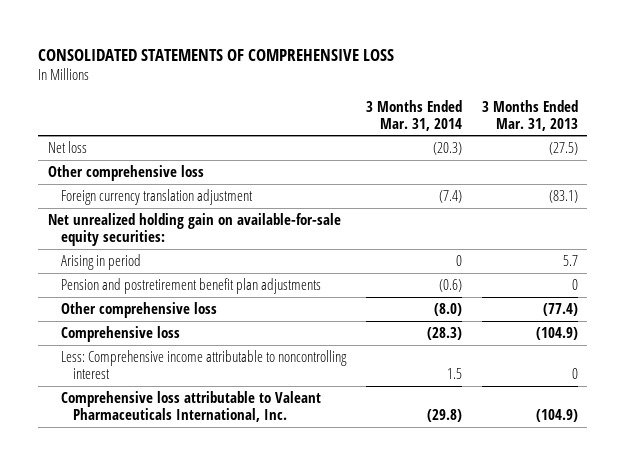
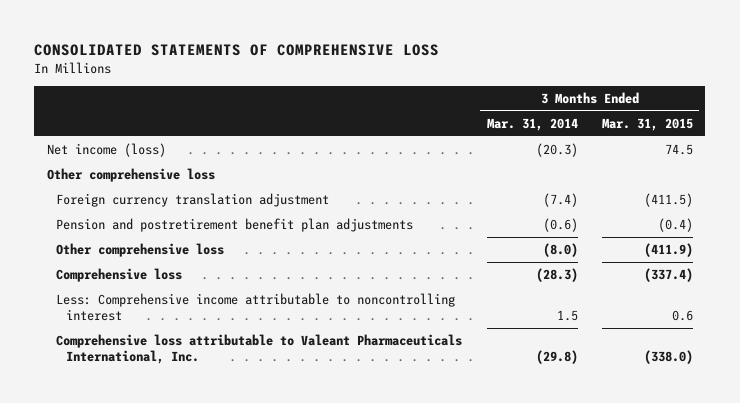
[481,99,578,131] 3 Months Ended Mar. 31, 2013 -> none
none -> [602,117,694,131] Mar. 31, 2015
[48,140,88,153] Net loss -> [46,143,166,158] Net income (loss)
[48,212,342,246] Net unrealized holding gain on available-for-sale equity securities: -> none
[60,253,141,270] Arising in period -> none

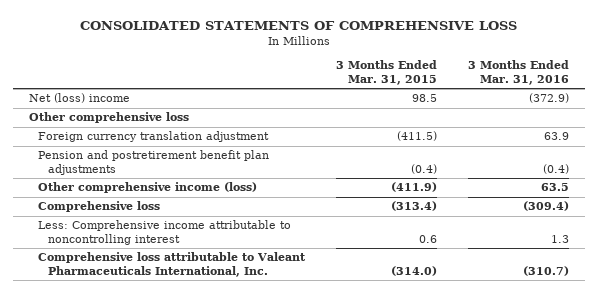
[486,117,578,131] Mar. 31, 2014 -> none
none -> [468,60,570,85] 3 Months Ended Mar. 31, 2016
[46,143,166,158] Net income (loss) -> [28,93,130,104] Net (loss) income
[665,144,694,156] 74.5 -> [412,94,438,103] 98.5
[56,243,225,258] Other comprehensive loss -> [38,182,258,194] Other comprehensive income (loss)
[644,268,694,283] (337.4) -> [391,201,438,212] (313.4)
[644,350,694,365] (338.0) -> [391,265,438,276] (314.0)

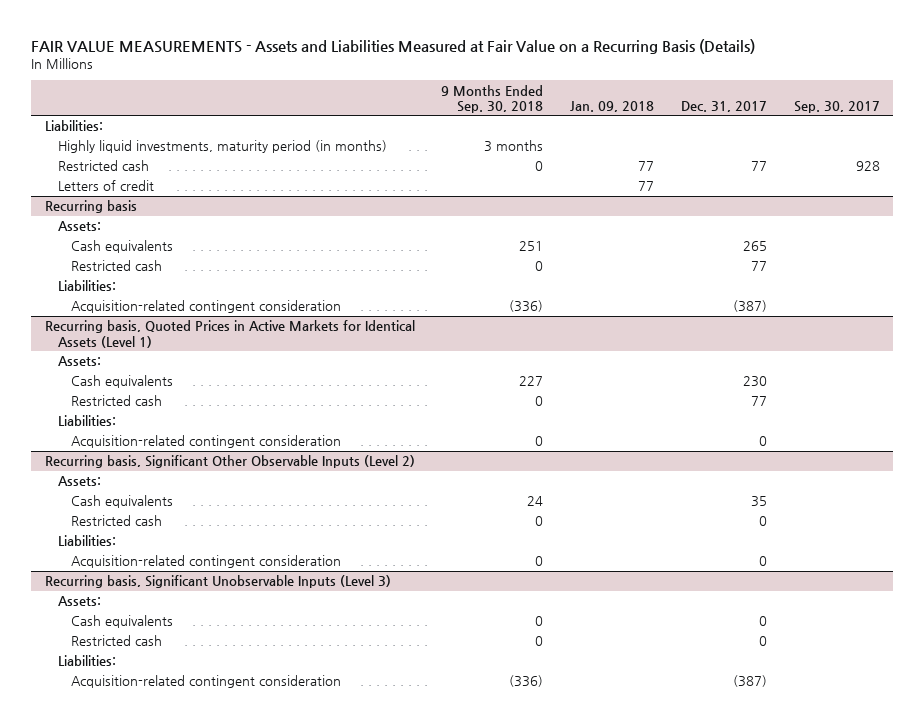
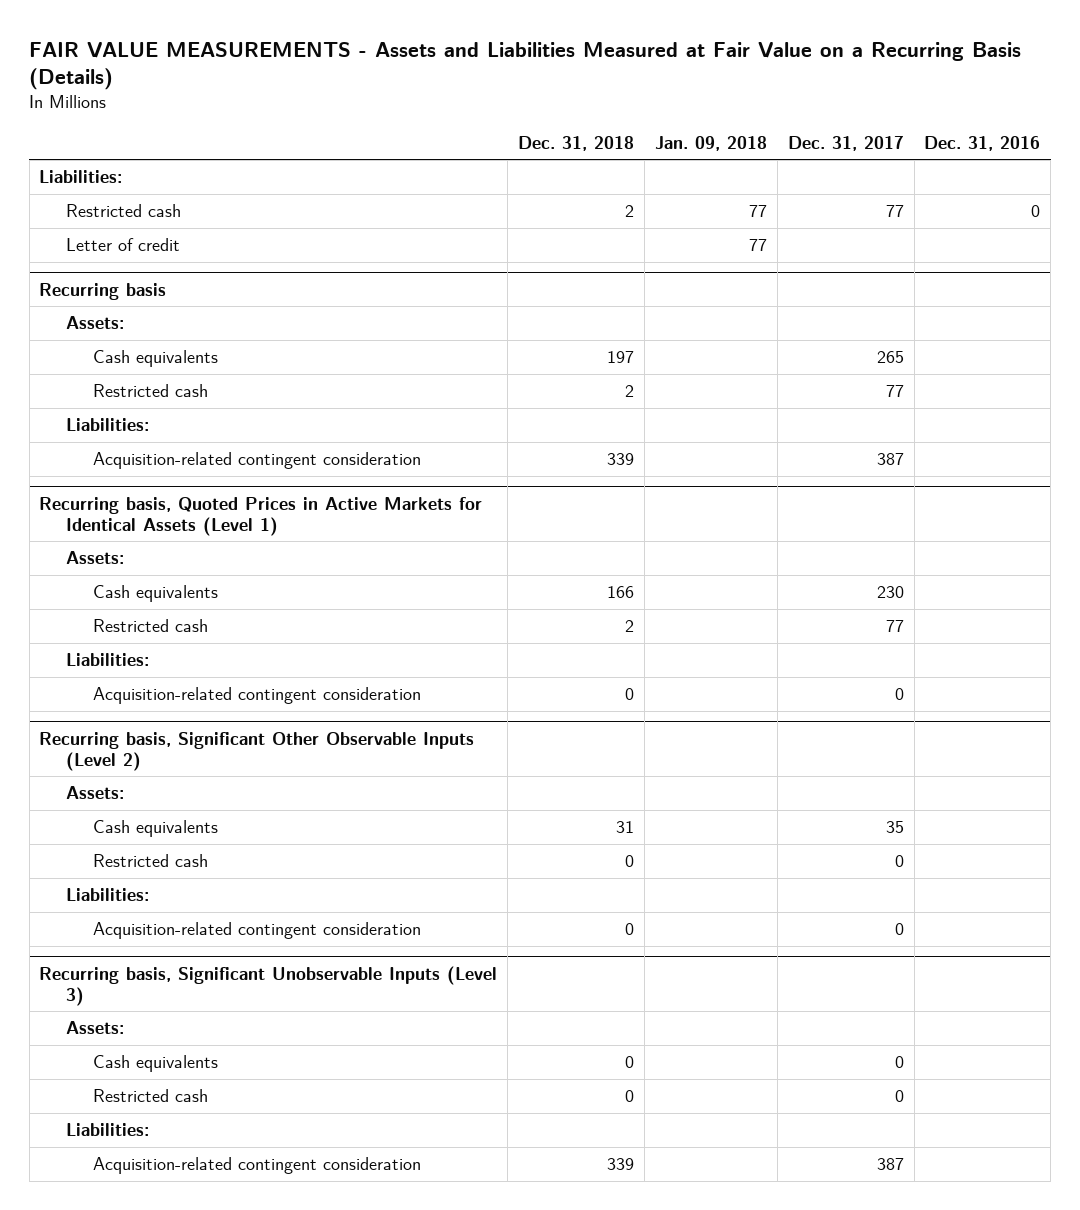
[441,84,544,113] 9 Months Ended Sep. 30, 2018 -> none
[793,100,880,113] Sep. 30, 2017 -> none
none -> [518,135,635,151] Dec. 31, 2018
none -> [924,135,1041,151] Dec. 31, 2016
[57,140,387,154] Highly liquid investments, maturity period (in months) -> none
[57,180,154,192] Letters of credit -> [66,237,181,251] Letter of credit
[732,300,767,313] (387) -> [876,452,904,465] 387
[732,675,767,688] (387) -> [876,1157,904,1170] 387

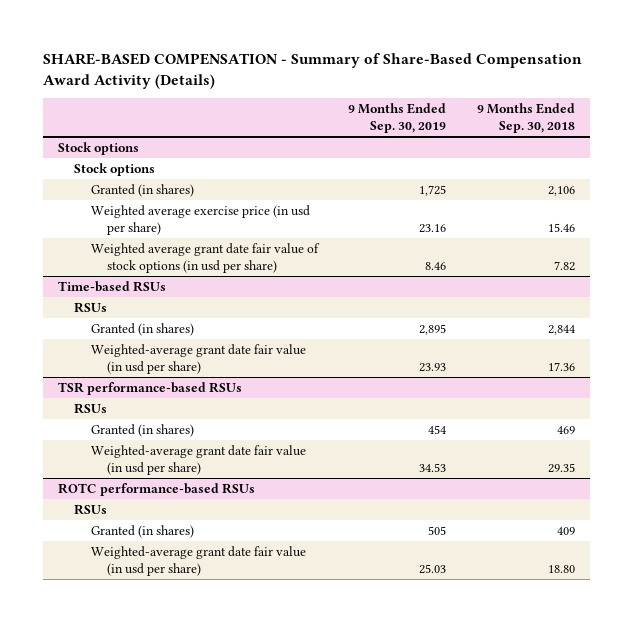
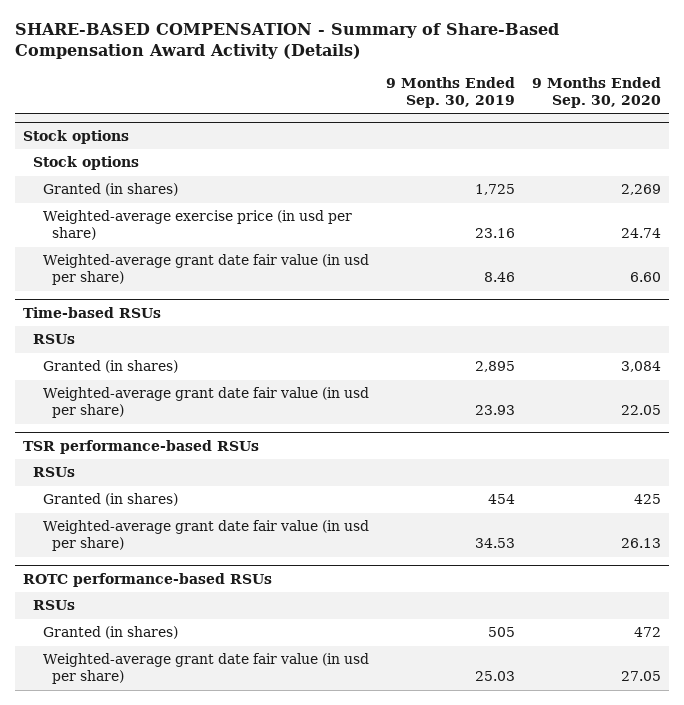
[476,103,575,134] 9 Months Ended Sep. 30, 2018 -> none
none -> [531,77,661,108] 9 Months Ended Sep. 30, 2020
[90,204,310,236] Weighted average exercise price (in usd per share) -> [42,210,352,240] Weighted-average exercise price (in usd per share)
[90,242,320,274] Weighted average grant date fair value of stock options (in usd per share) -> [42,254,369,285] Weighted-average grant date fair value (in usd per share)

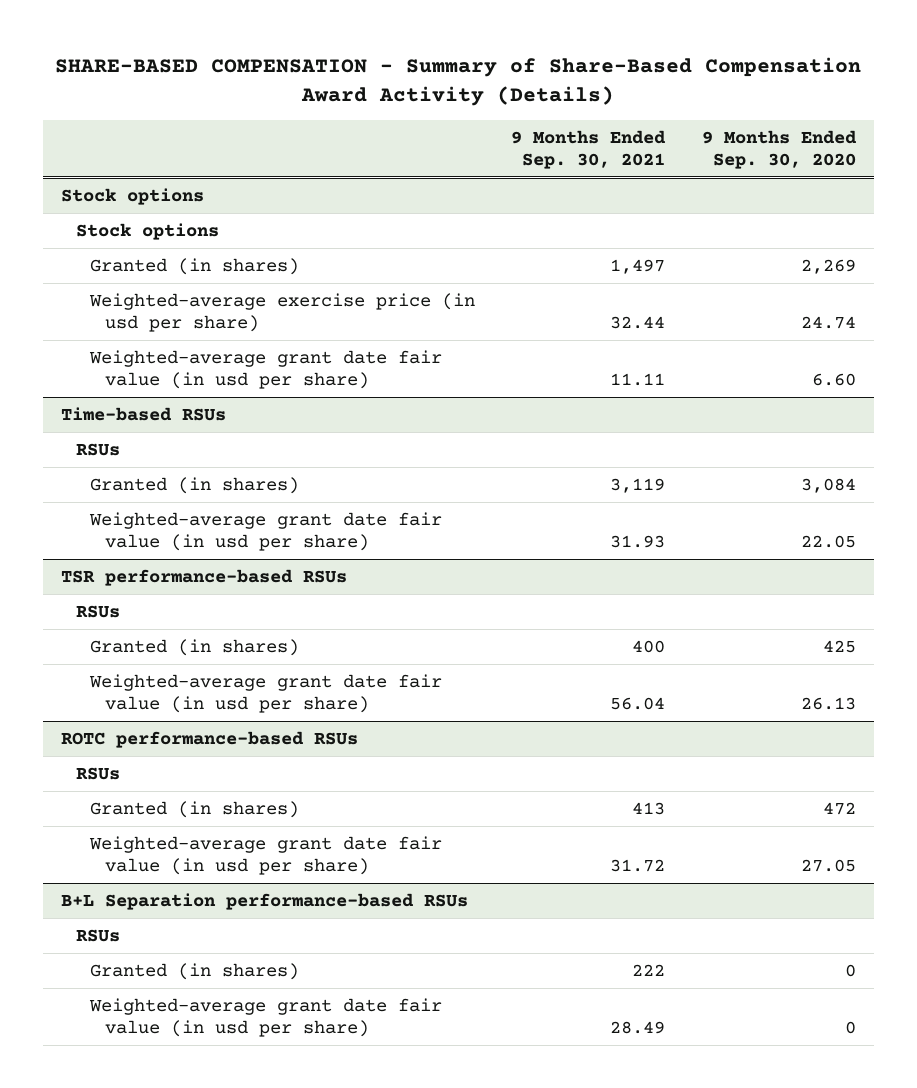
[385,77,515,108] 9 Months Ended Sep. 30, 2019 -> none
none -> [511,129,667,169] 9 Months Ended Sep. 30, 2021
none -> [61,892,469,910] B+L Separation performance-based RSUs
none -> [75,928,120,942] RSUs
none -> [90,962,300,980] Granted (in shares)
none -> [89,997,443,1037] Weighted-average grant date fair value (in usd per share)

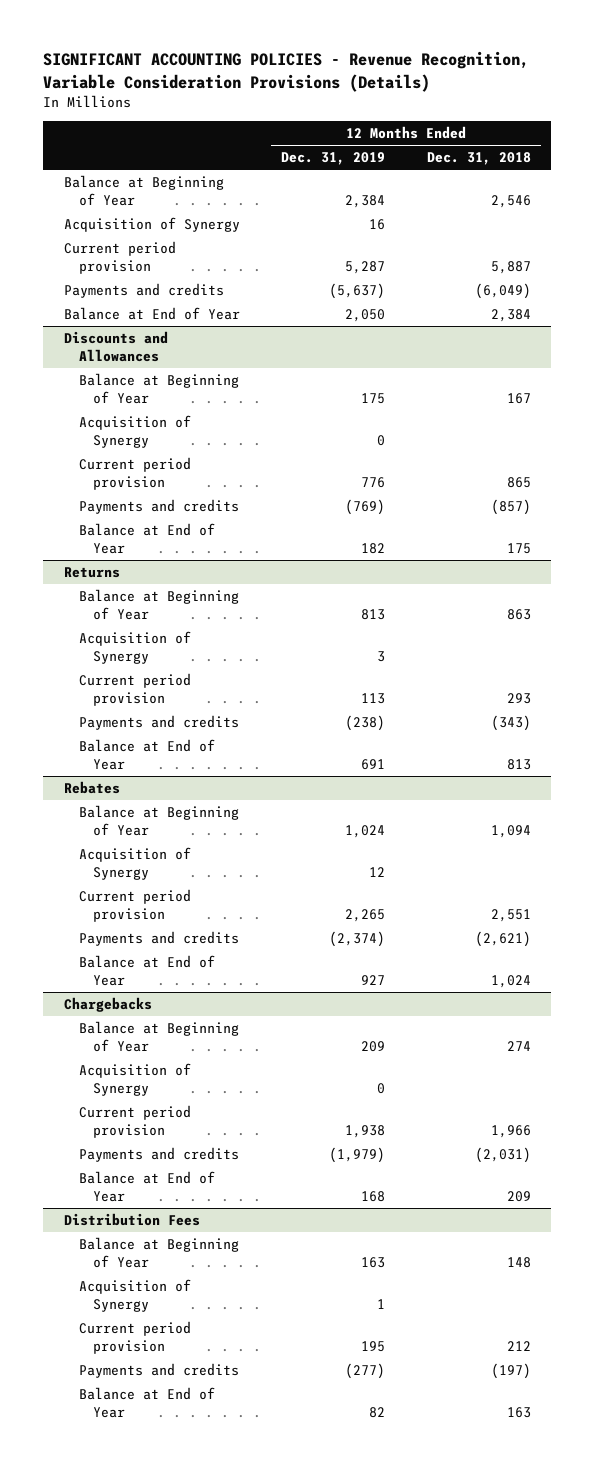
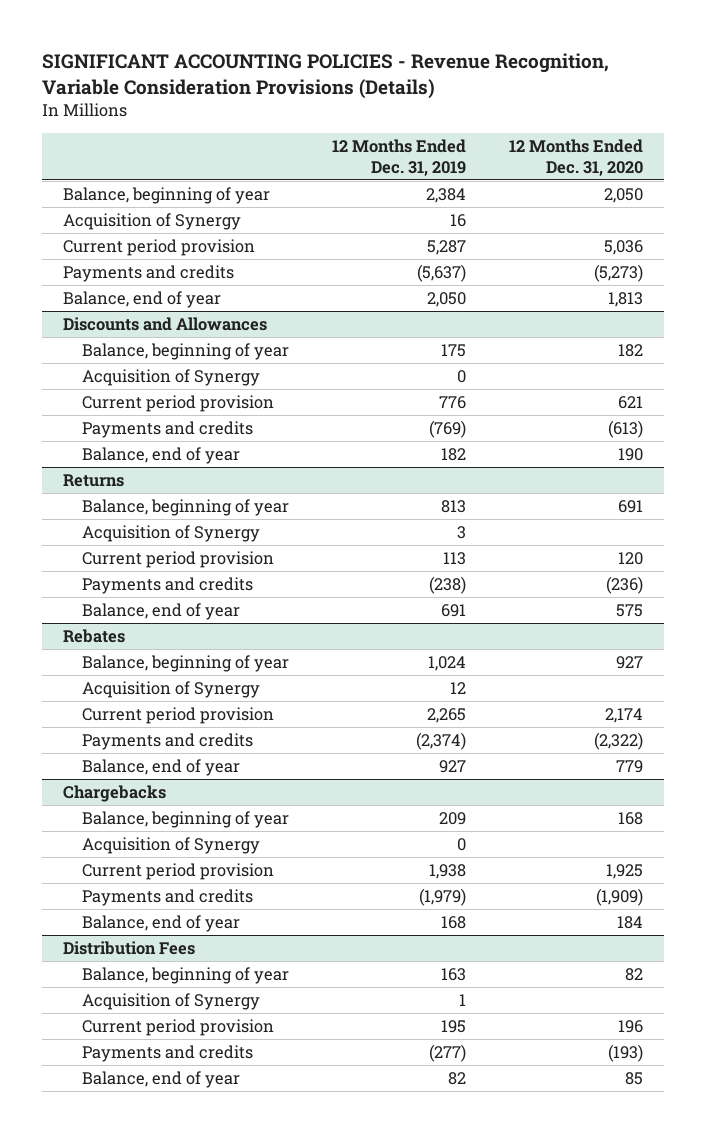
[426,152,531,166] Dec. 31, 2018 -> none
none -> [508,138,643,176] 12 Months Ended Dec. 31, 2020
[64,175,225,206] Balance at Beginning of Year -> [63,186,271,204] Balance, beginning of year
[64,307,241,321] Balance at End of Year -> [63,290,222,308] Balance, end of year
[78,373,239,404] Balance at Beginning of Year -> [81,342,289,360] Balance, beginning of year
[78,523,215,554] Balance at End of Year -> [81,446,240,464] Balance, end of year
[78,589,239,620] Balance at Beginning of Year -> [81,498,289,516] Balance, beginning of year
[78,739,215,770] Balance at End of Year -> [81,602,240,620] Balance, end of year
[78,805,239,836] Balance at Beginning of Year -> [81,654,289,672] Balance, beginning of year
[78,955,215,986] Balance at End of Year -> [81,758,240,776] Balance, end of year
[78,1021,239,1052] Balance at Beginning of Year -> [81,810,289,828] Balance, beginning of year
[78,1171,215,1202] Balance at End of Year -> [81,914,240,932] Balance, end of year
[78,1237,239,1268] Balance at Beginning of Year -> [81,966,289,984] Balance, beginning of year
[78,1387,215,1418] Balance at End of Year -> [81,1070,240,1088] Balance, end of year

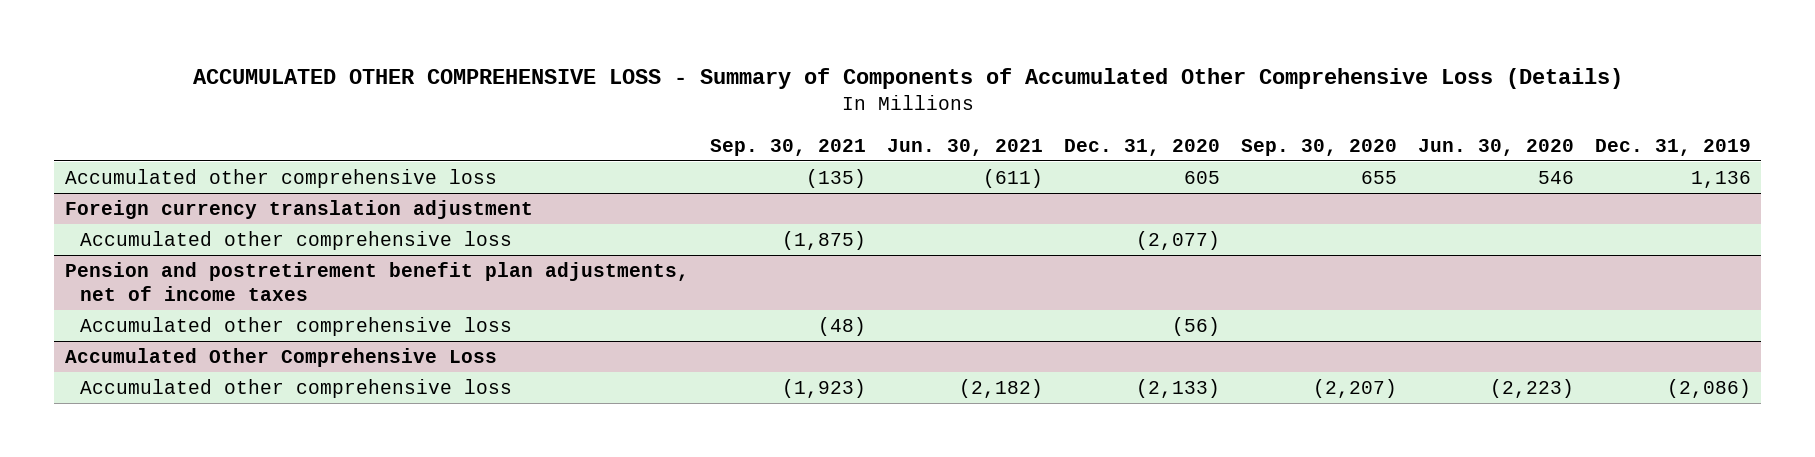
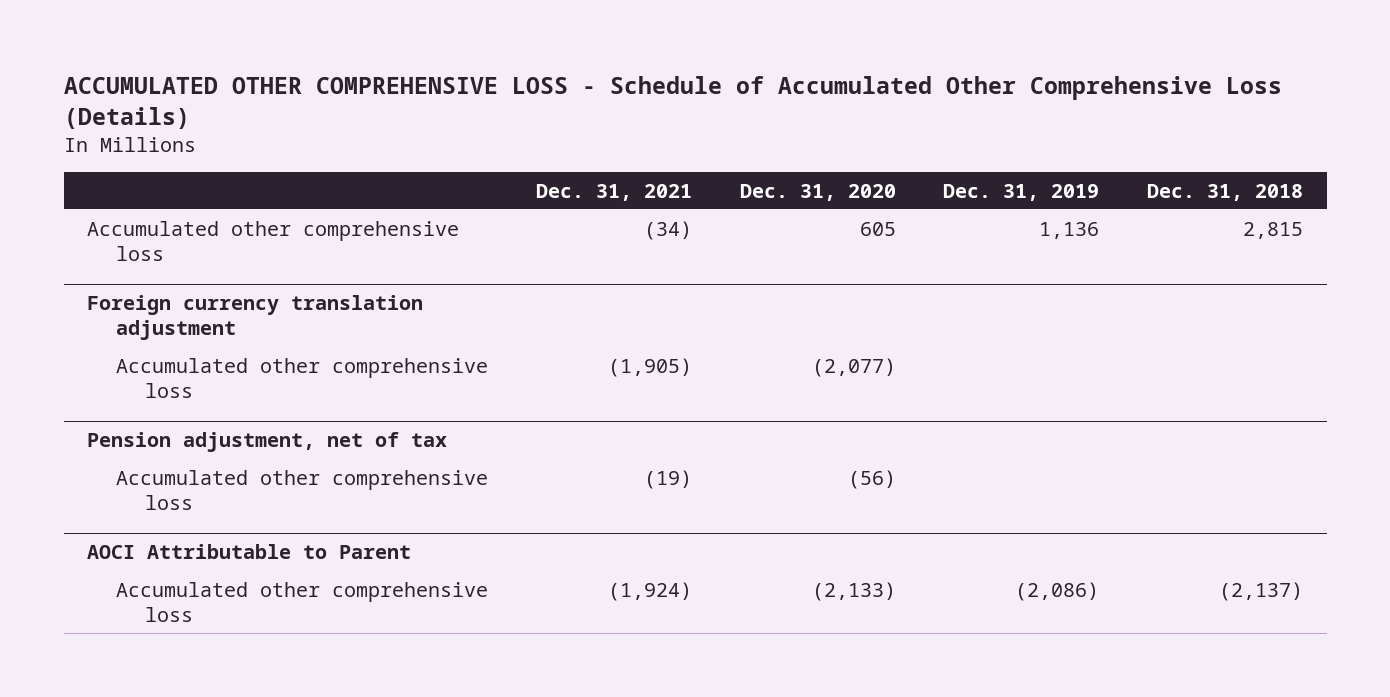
[192,68,1623,90] ACCUMULATED OTHER COMPREHENSIVE LOSS - Summary of Components of Accumulated Other Comprehensive Loss (Details) -> [63,76,1282,130] ACCUMULATED OTHER COMPREHENSIVE LOSS - Schedule of Accumulated Other Comprehensive Loss (Details)
[709,138,866,156] Sep. 30, 2021 -> none
[886,138,1043,156] Jun. 30, 2021 -> none
[1240,138,1397,156] Sep. 30, 2020 -> none
[1417,138,1574,156] Jun. 30, 2020 -> none
none -> [535,183,692,201] Dec. 31, 2021
none -> [1146,183,1303,201] Dec. 31, 2018
[64,262,689,301] Pension and postretirement benefit plan adjustments, net of income taxes -> [87,432,448,453] Pension adjustment, net of tax
[64,348,497,368] Accumulated Other Comprehensive Loss -> [87,544,412,560] AOCI Attributable to Parent

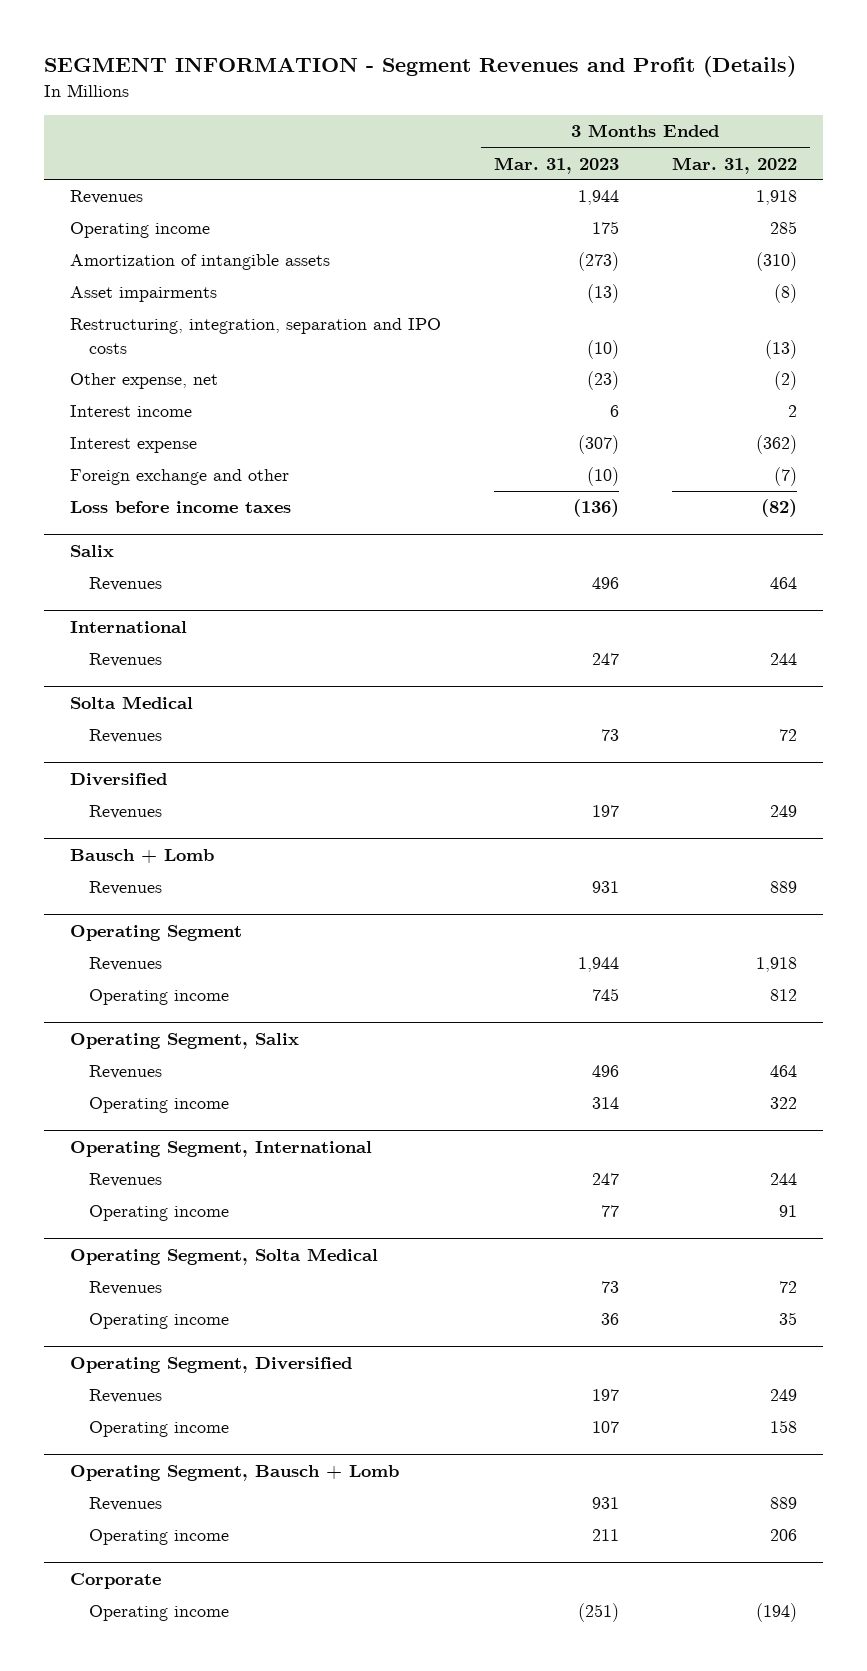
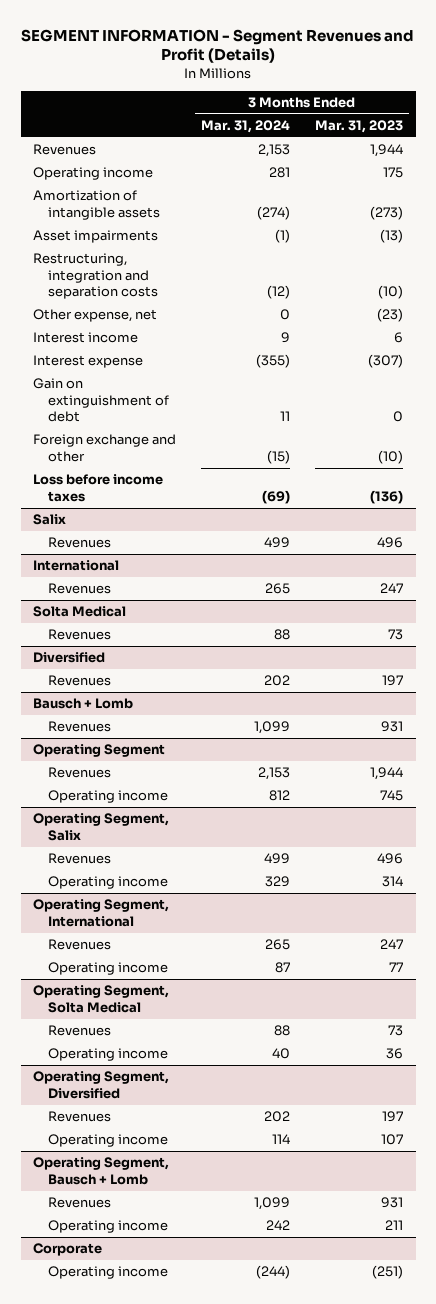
[671,156,797,174] Mar. 31, 2022 -> none
none -> [201,119,291,133] Mar. 31, 2024
[70,318,442,354] Restructuring, integration, separation and IPO costs -> [33,253,159,300] Restructuring, integration and separation costs
none -> [33,378,170,423] Gain on extinguishment of debt

